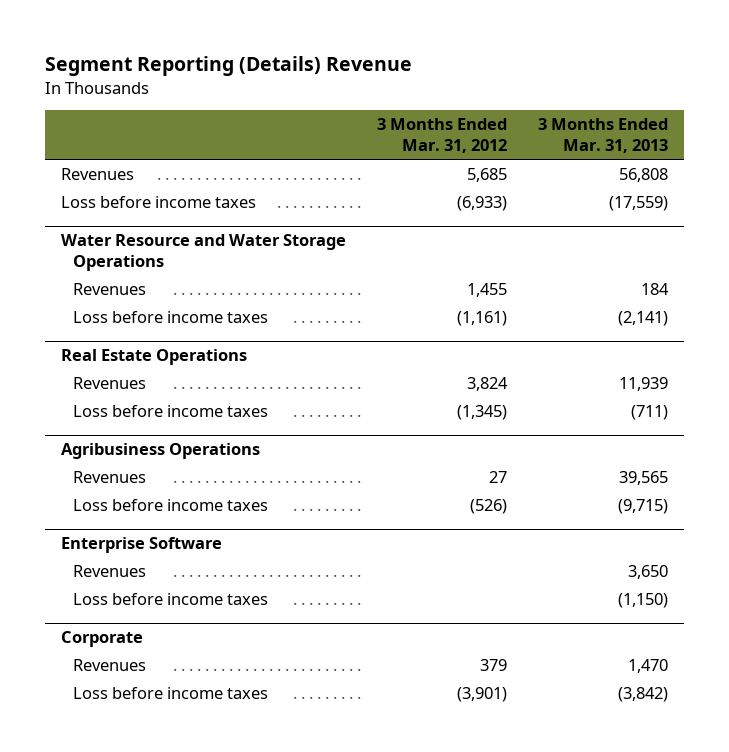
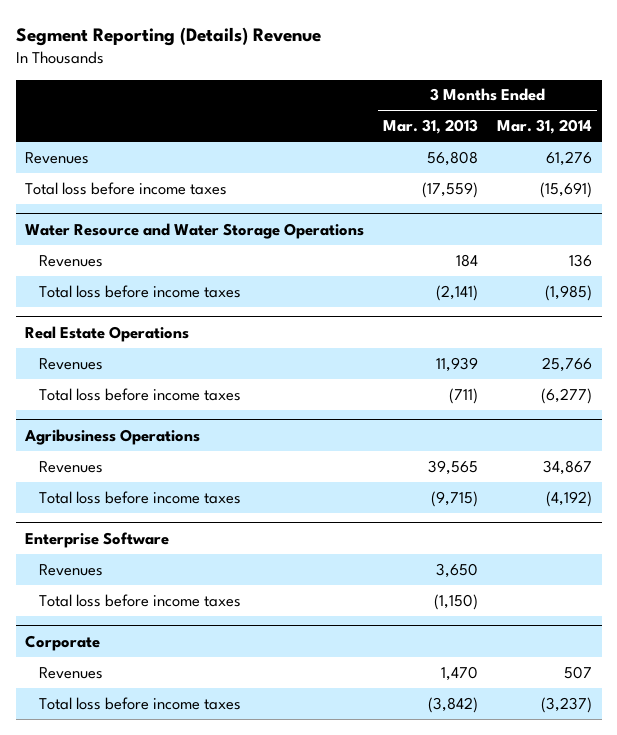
[376,118,507,153] 3 Months Ended Mar. 31, 2012 -> none
none -> [497,119,593,135] Mar. 31, 2014
[60,196,256,209] Loss before income taxes -> [25,181,228,195] Total loss before income taxes
[72,311,268,324] Loss before income taxes -> [38,284,241,298] Total loss before income taxes
[72,405,268,418] Loss before income taxes -> [38,387,241,401] Total loss before income taxes
[72,499,268,512] Loss before income taxes -> [38,490,241,504] Total loss before income taxes
[72,593,268,606] Loss before income taxes -> [38,593,241,607] Total loss before income taxes
[72,687,268,700] Loss before income taxes -> [38,696,241,710] Total loss before income taxes

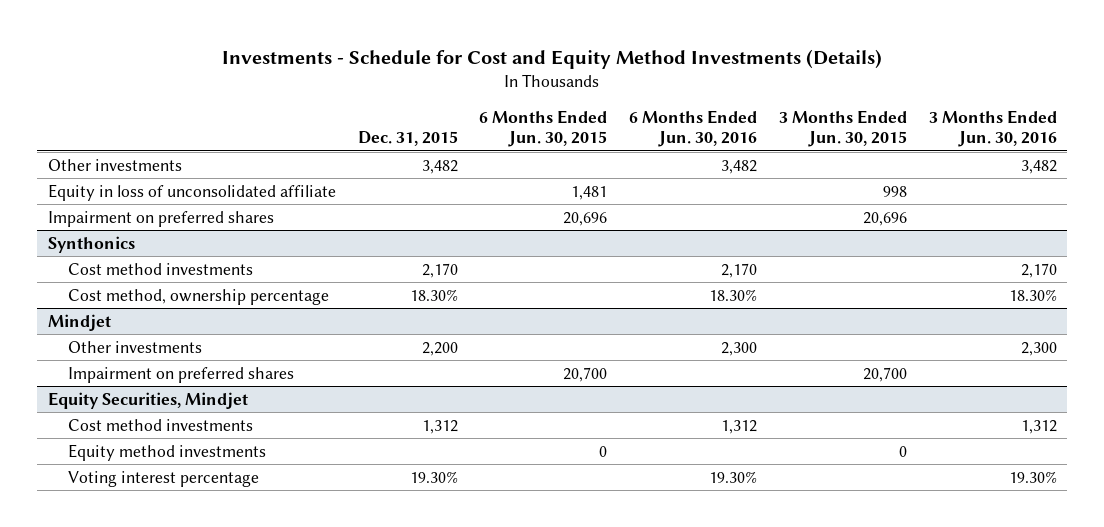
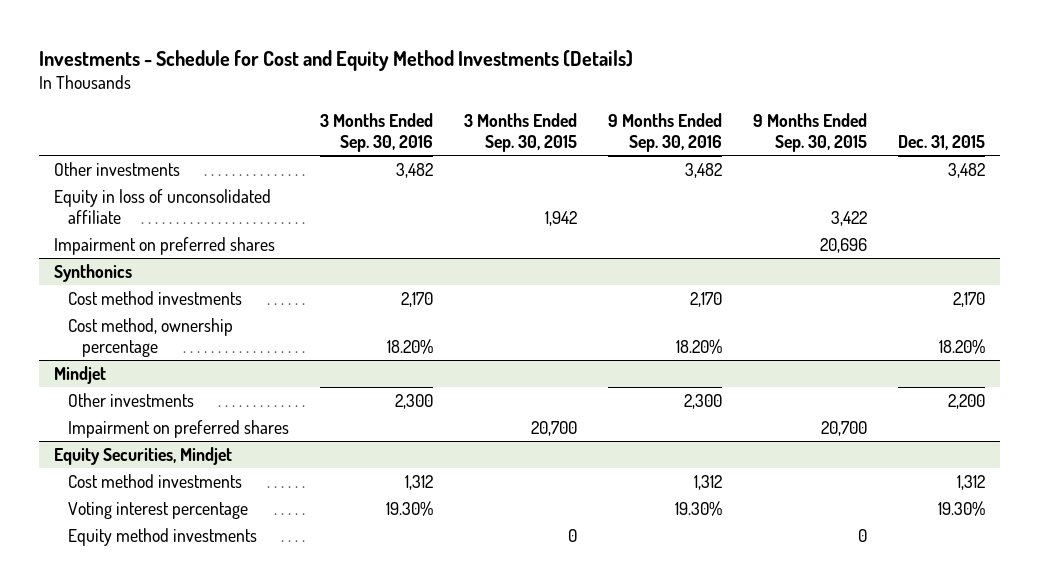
[479,110,608,148] 6 Months Ended Jun. 30, 2015 -> none
[629,110,758,148] 6 Months Ended Jun. 30, 2016 -> none
[778,110,907,148] 3 Months Ended Jun. 30, 2015 -> none
[928,110,1057,148] 3 Months Ended Jun. 30, 2016 -> none
none -> [320,112,434,152] 3 Months Ended Sep. 30, 2016
none -> [464,112,578,152] 3 Months Ended Sep. 30, 2015
none -> [608,112,723,152] 9 Months Ended Sep. 30, 2016
none -> [752,112,867,152] 9 Months Ended Sep. 30, 2015
[409,288,458,301] 18.30% -> [938,339,985,355] 18.20%
[67,443,266,461] Equity method investments -> [68,527,258,546] Equity method investments

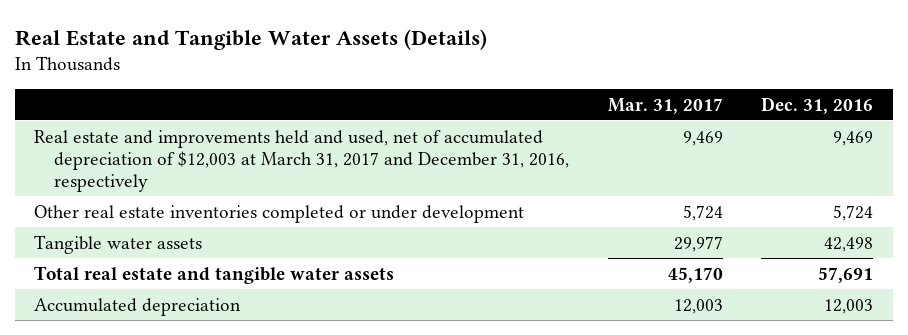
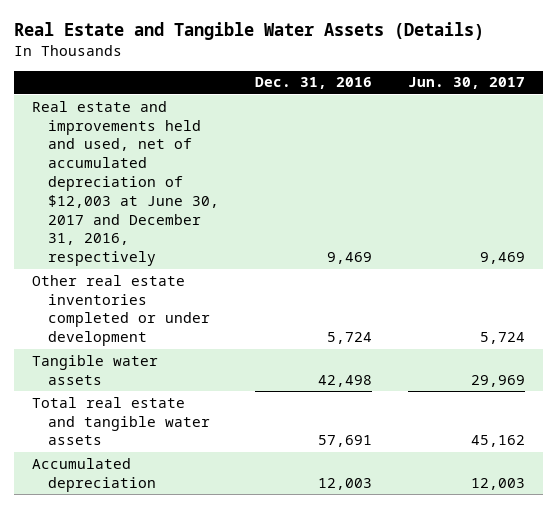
[607,97,723,114] Mar. 31, 2017 -> none
none -> [407,77,525,90] Jun. 30, 2017
[34,129,569,192] Real estate and improvements held and used, net of accumulated depreciation of $12,003 at March 31, 2017 and December 31, 2016, respectively -> [31,100,219,267] Real estate and improvements held and used, net of accumulated depreciation of $12,003 at June 30, 2017 and December 31, 2016, respectively

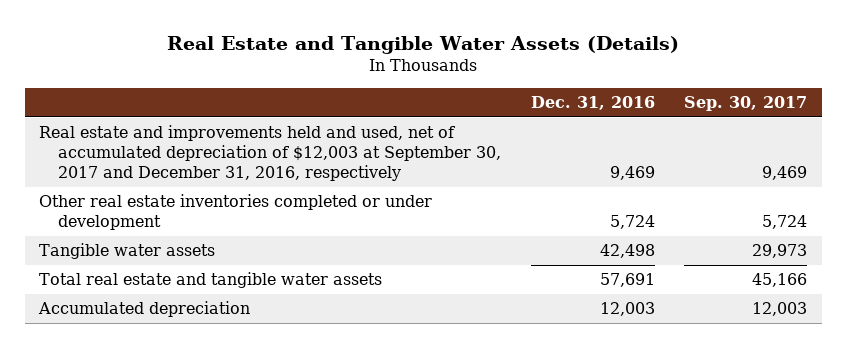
[407,77,525,90] Jun. 30, 2017 -> none
none -> [684,96,808,112] Sep. 30, 2017
[31,100,219,267] Real estate and improvements held and used, net of accumulated depreciation of $12,003 at June 30, 2017 and December 31, 2016, respectively -> [39,125,502,182] Real estate and improvements held and used, net of accumulated depreciation of $12,003 at September 30, 2017 and December 31, 2016, respectively

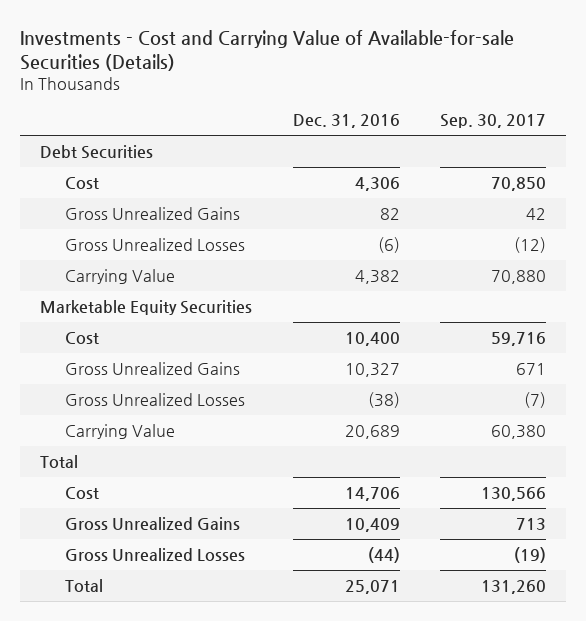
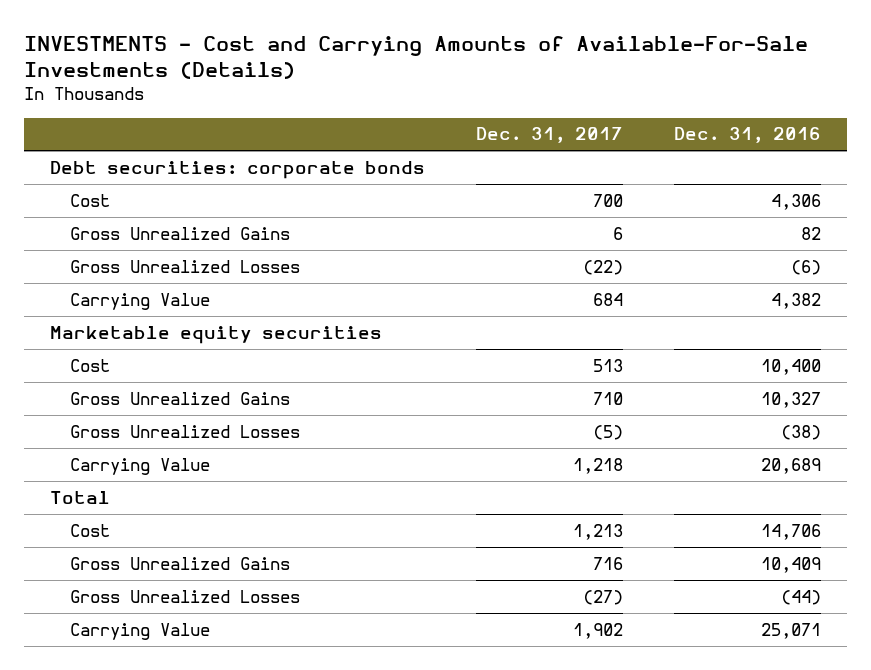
[20,30,515,71] Investments - Cost and Carrying Value of Available-for-sale Securities (Details) -> [24,35,809,80] INVESTMENTS - Cost and Carrying Amounts of Available-For-Sale Investments (Details)
[439,113,546,128] Sep. 30, 2017 -> none
none -> [475,127,623,144] Dec. 31, 2017
[40,145,154,160] Debt Securities -> [49,160,425,179] Debt securities: corporate bonds
[40,300,253,316] Marketable Equity Securities -> [49,325,382,344] Marketable equity securities
[64,579,103,593] Total -> [70,622,211,640] Carrying Value

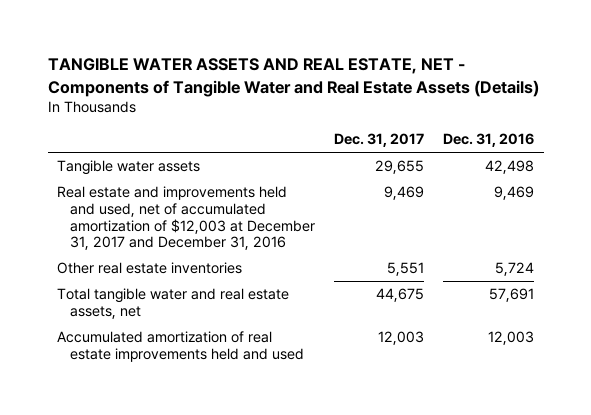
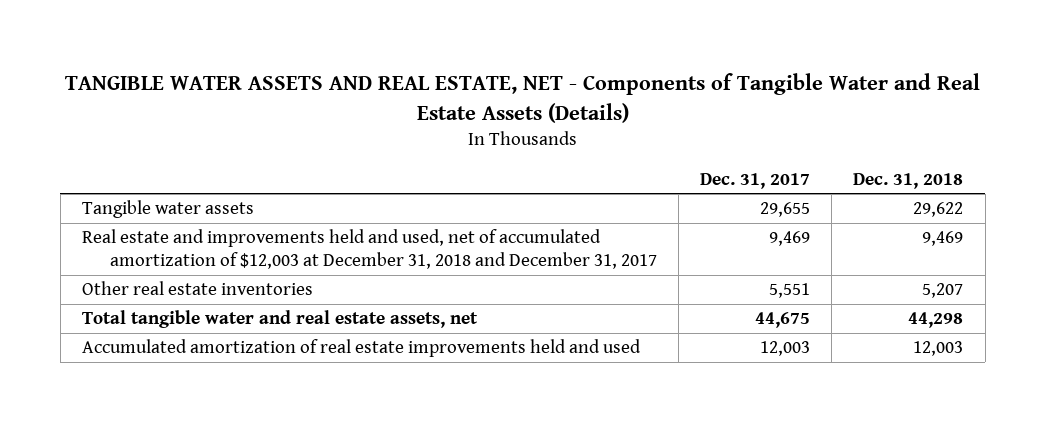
[442,133,534,148] Dec. 31, 2016 -> none
none -> [853,172,964,189] Dec. 31, 2018
[57,186,315,251] Real estate and improvements held and used, net of accumulated amortization of $12,003 at December 31, 2017 and December 31, 2016 -> [81,229,658,270] Real estate and improvements held and used, net of accumulated amortization of $12,003 at December 31, 2018 and December 31, 2017

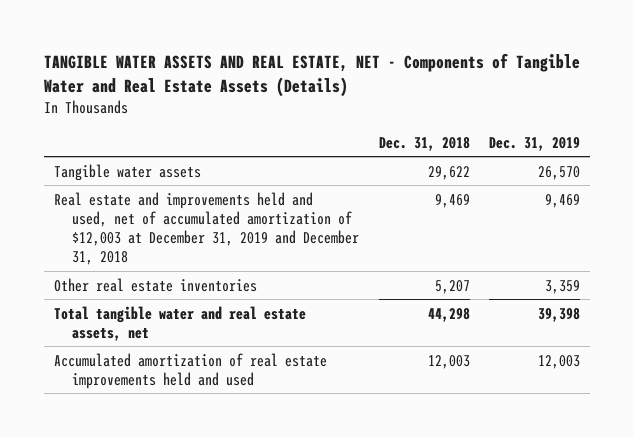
[700,172,811,189] Dec. 31, 2017 -> none
none -> [489,136,581,151] Dec. 31, 2019
[81,229,658,270] Real estate and improvements held and used, net of accumulated amortization of $12,003 at December 31, 2018 and December 31, 2017 -> [54,191,360,265] Real estate and improvements held and used, net of accumulated amortization of $12,003 at December 31, 2019 and December 31, 2018

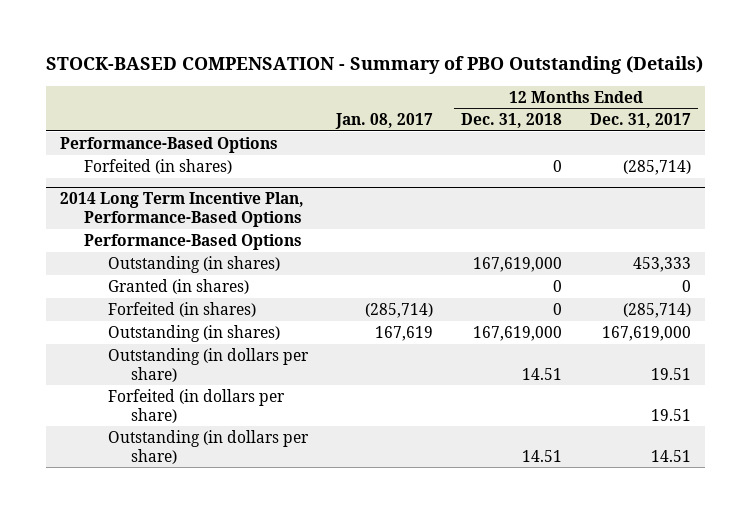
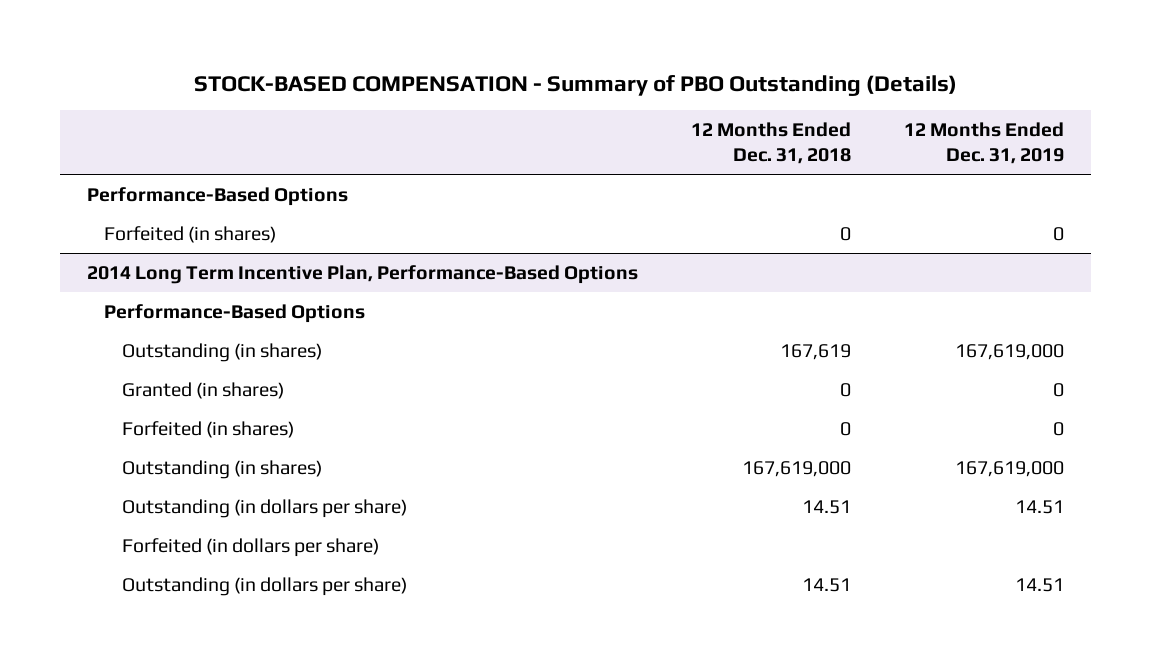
[334,113,433,130] Jan. 08, 2017 -> none
[589,113,691,129] Dec. 31, 2017 -> none
none -> [904,122,1065,164] 12 Months Ended Dec. 31, 2019
[472,256,562,272] 167,619,000 -> [780,344,852,361] 167,619

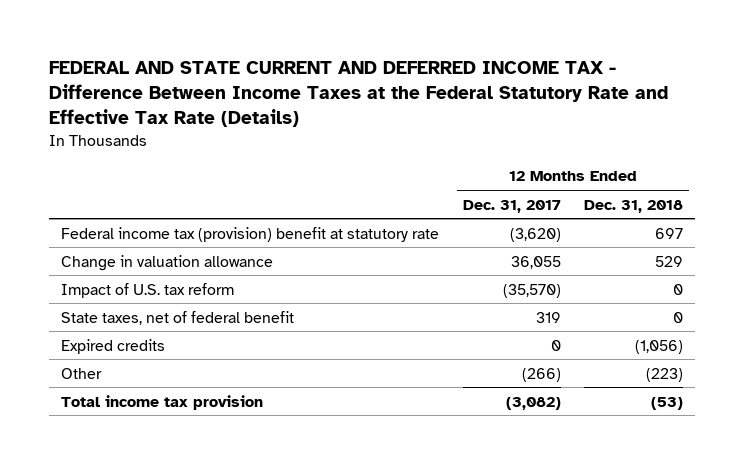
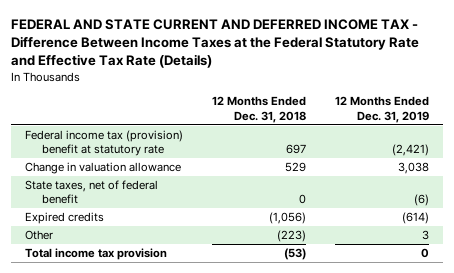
[462,199,561,213] Dec. 31, 2017 -> none
none -> [334,96,429,123] 12 Months Ended Dec. 31, 2019
[61,282,235,298] Impact of U.S. tax reform -> none

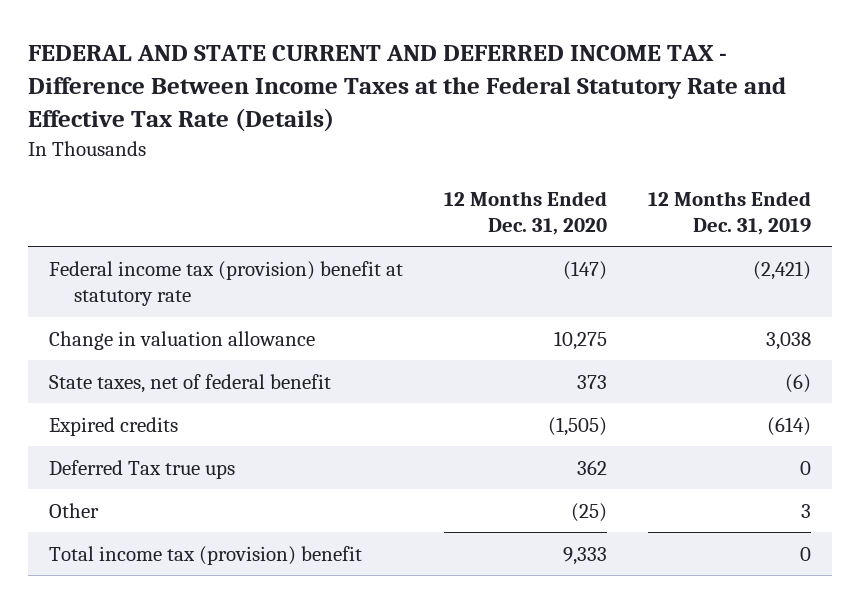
[212,96,307,123] 12 Months Ended Dec. 31, 2018 -> none
none -> [443,190,607,235] 12 Months Ended Dec. 31, 2020
none -> [48,459,235,479] Deferred Tax true ups
[25,248,168,261] Total income tax provision -> [48,545,362,565] Total income tax (provision) benefit

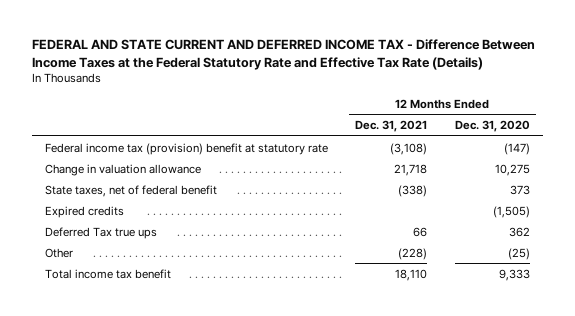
[648,190,812,235] 12 Months Ended Dec. 31, 2019 -> none
none -> [355,120,428,133] Dec. 31, 2021
[48,545,362,565] Total income tax (provision) benefit -> [45,268,172,279] Total income tax benefit

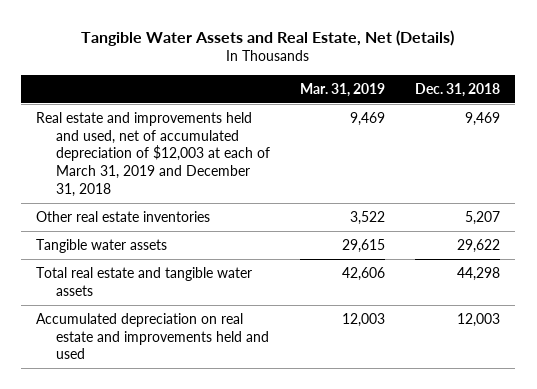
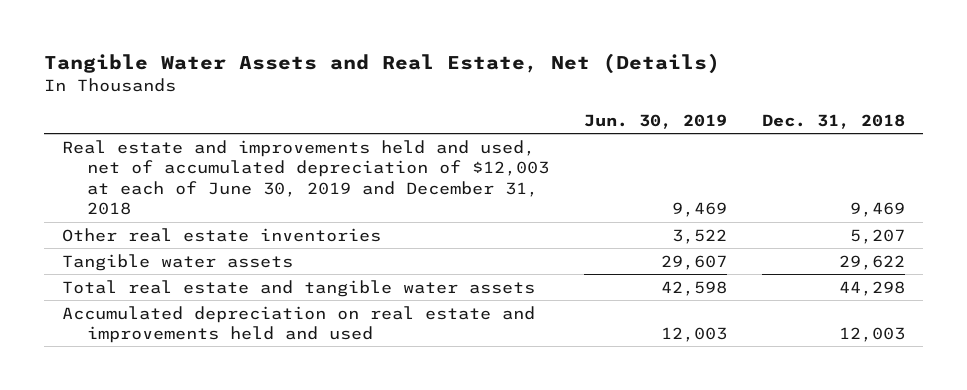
[300,82,386,97] Mar. 31, 2019 -> none
none -> [583,114,727,130] Jun. 30, 2019
[36,111,271,198] Real estate and improvements held and used, net of accumulated depreciation of $12,003 at each of March 31, 2019 and December 31, 2018 -> [61,139,549,216] Real estate and improvements held and used, net of accumulated depreciation of $12,003 at each of June 30, 2019 and December 31, 2018

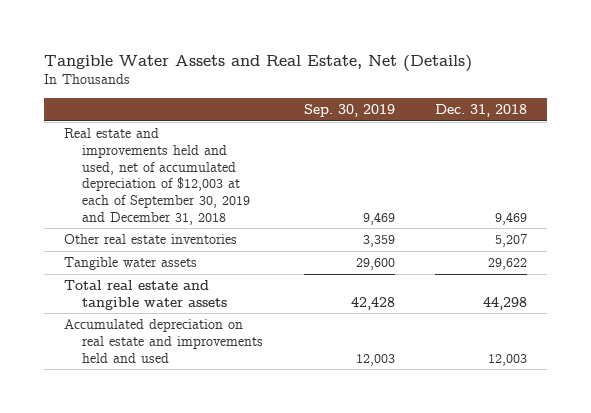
[583,114,727,130] Jun. 30, 2019 -> none
none -> [303,104,395,118] Sep. 30, 2019
[61,139,549,216] Real estate and improvements held and used, net of accumulated depreciation of $12,003 at each of June 30, 2019 and December 31, 2018 -> [64,128,251,225] Real estate and improvements held and used, net of accumulated depreciation of $12,003 at each of September 30, 2019 and December 31, 2018

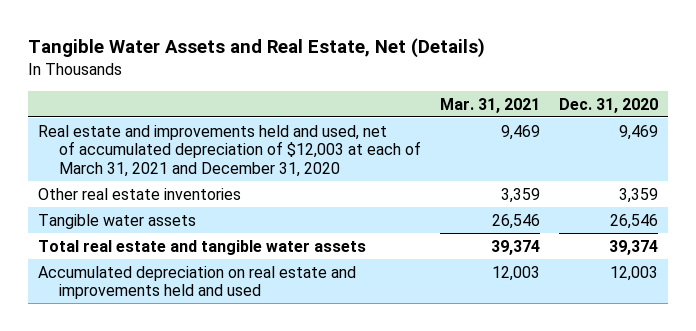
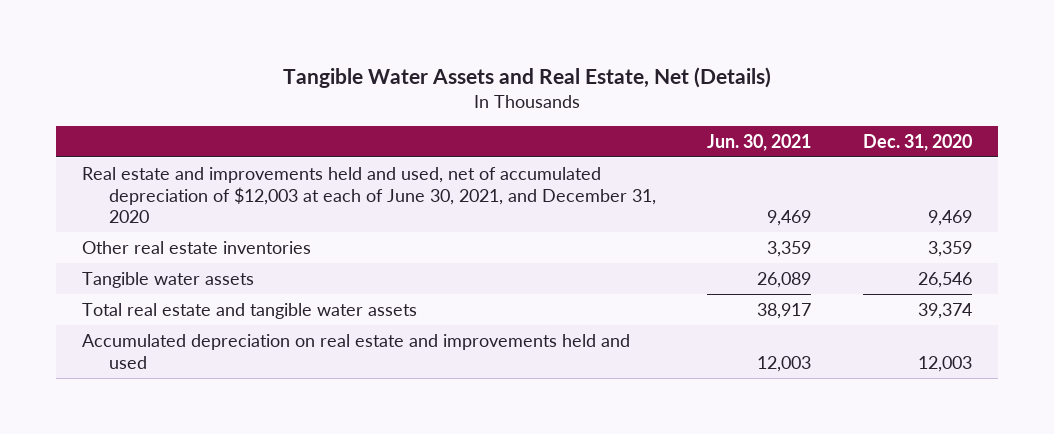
[440,97,541,113] Mar. 31, 2021 -> none
none -> [707,133,812,151] Jun. 30, 2021
[37,124,421,178] Real estate and improvements held and used, net of accumulated depreciation of $12,003 at each of March 31, 2021 and December 31, 2020 -> [82,166,656,224] Real estate and improvements held and used, net of accumulated depreciation of $12,003 at each of June 30, 2021, and December 31, 2020

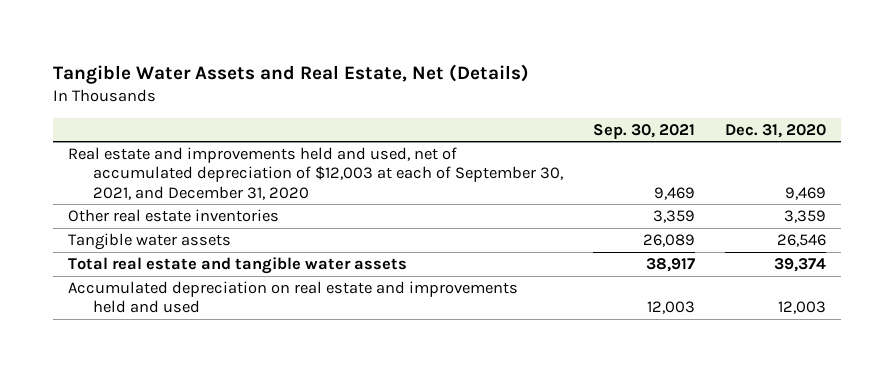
[707,133,812,151] Jun. 30, 2021 -> none
none -> [592,123,695,139] Sep. 30, 2021
[82,166,656,224] Real estate and improvements held and used, net of accumulated depreciation of $12,003 at each of June 30, 2021, and December 31, 2020 -> [67,147,563,200] Real estate and improvements held and used, net of accumulated depreciation of $12,003 at each of September 30, 2021, and December 31, 2020

